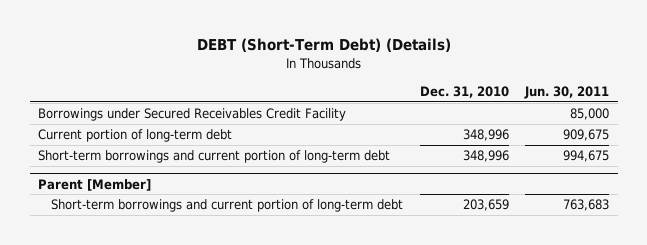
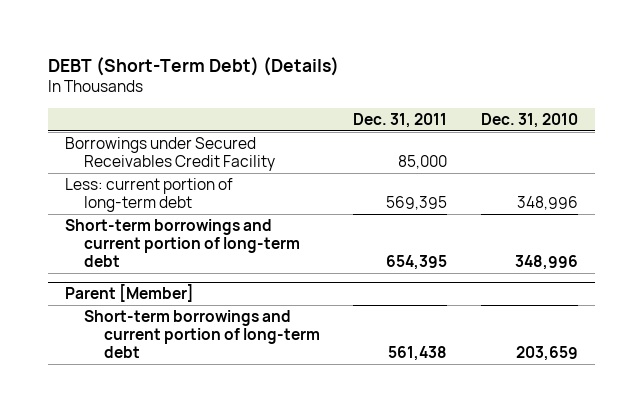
[524,86,610,100] Jun. 30, 2011 -> none
none -> [353,112,448,128] Dec. 31, 2011
[37,129,232,143] Current portion of long-term debt -> [65,178,234,213] Less: current portion of long-term debt

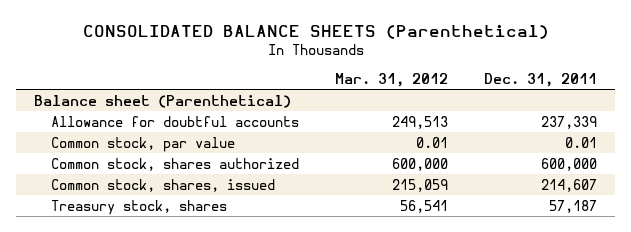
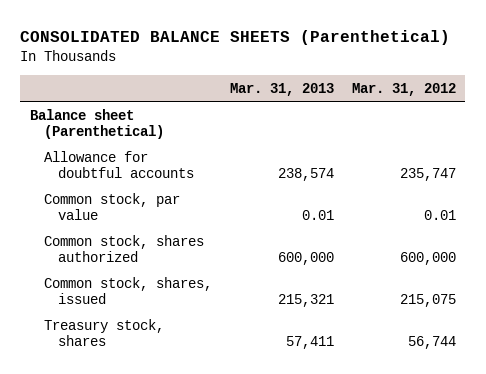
[484,73,598,88] Dec. 31, 2011 -> none
none -> [229,83,334,97] Mar. 31, 2013
[392,115,449,129] 249,513 -> [400,168,457,182] 235,747
[392,178,449,192] 215,059 -> [400,294,457,308] 215,075
[400,199,449,213] 56,541 -> [408,336,457,350] 56,744

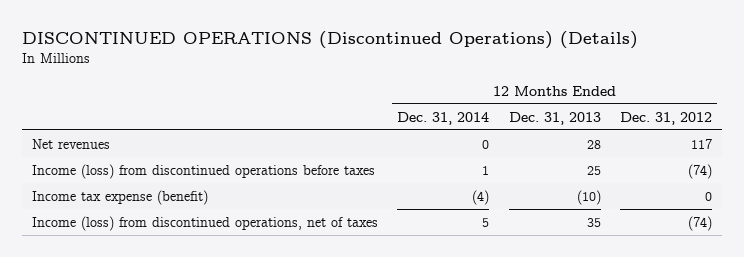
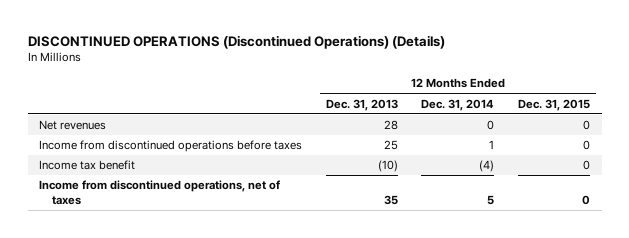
[619,111,712,125] Dec. 31, 2012 -> none
none -> [517,98,590,111] Dec. 31, 2015
[32,163,376,179] Income (loss) from discontinued operations before taxes -> [39,140,303,153] Income from discontinued operations before taxes
[32,189,209,205] Income tax expense (benefit) -> [39,160,136,171] Income tax benefit
[32,215,379,231] Income (loss) from discontinued operations, net of taxes -> [39,180,281,205] Income from discontinued operations, net of taxes

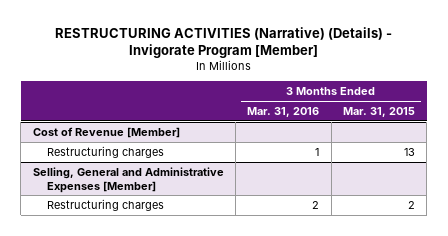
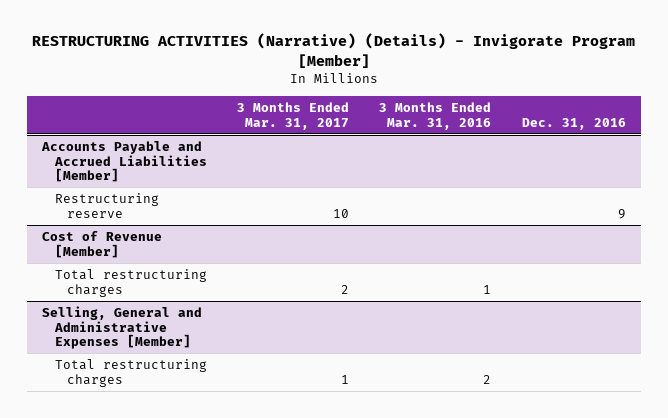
[342,107,415,118] Mar. 31, 2015 -> none
none -> [237,101,350,130] 3 Months Ended Mar. 31, 2017
none -> [521,117,626,130] Dec. 31, 2016
none -> [40,141,207,183] Accounts Payable and Accrued Liabilities [Member]
none -> [54,193,159,218] Restructuring reserve
[46,145,164,158] Restructuring charges -> [54,269,207,297] Total restructuring charges
[46,198,164,211] Restructuring charges -> [54,359,207,387] Total restructuring charges

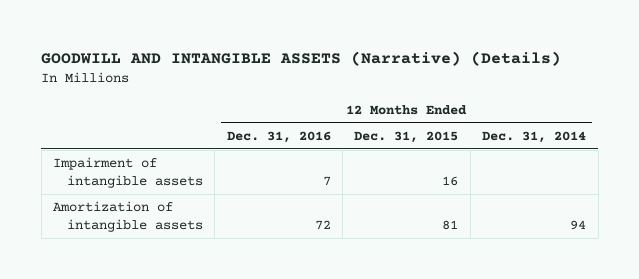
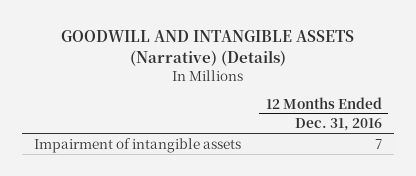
[354,130,459,143] Dec. 31, 2015 -> none
[482,130,587,143] Dec. 31, 2014 -> none
[53,201,203,232] Amortization of intangible assets -> none

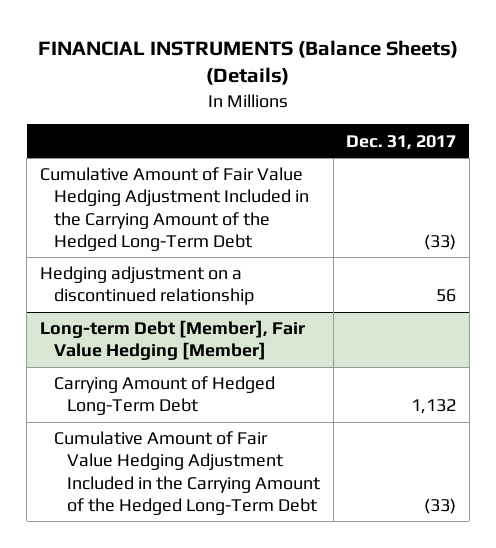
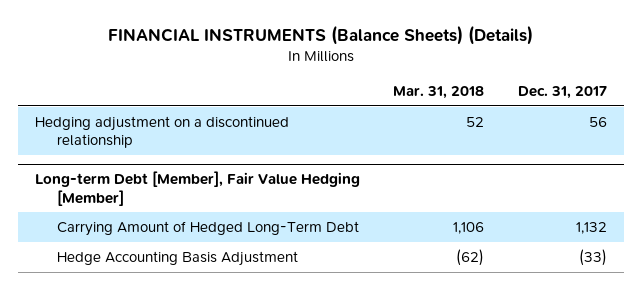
none -> [393,85,485,99] Mar. 31, 2018
[40,167,309,251] Cumulative Amount of Fair Value Hedging Adjustment Included in the Carrying Amount of the Hedged Long-Term Debt -> none
[53,431,321,515] Cumulative Amount of Fair Value Hedging Adjustment Included in the Carrying Amount of the Hedged Long-Term Debt -> [56,250,298,266] Hedge Accounting Basis Adjustment

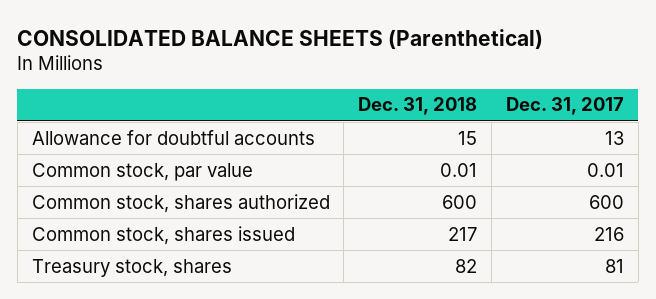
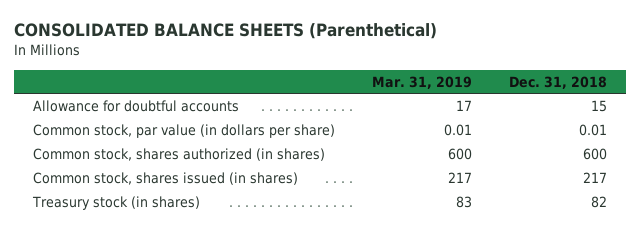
[505,97,624,116] Dec. 31, 2017 -> none
none -> [371,75,472,89] Mar. 31, 2019
[31,162,253,181] Common stock, par value -> [32,124,335,139] Common stock, par value (in dollars per share)
[31,193,330,213] Common stock, shares authorized -> [32,148,325,162] Common stock, shares authorized (in shares)
[31,225,295,245] Common stock, shares issued -> [32,172,298,186] Common stock, shares issued (in shares)
[31,258,232,277] Treasury stock, shares -> [31,196,200,211] Treasury stock (in shares)

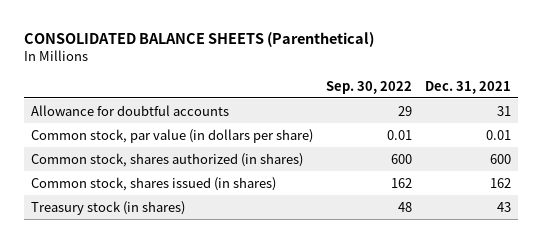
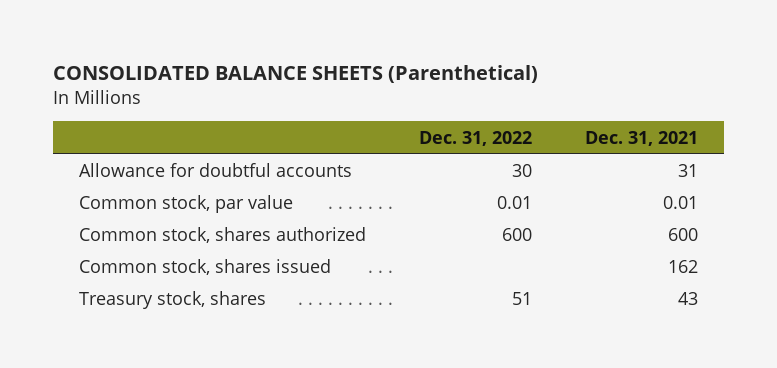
[325,80,412,94] Sep. 30, 2022 -> none
none -> [418,130,532,146] Dec. 31, 2022
[30,128,313,143] Common stock, par value (in dollars per share) -> [79,195,294,214] Common stock, par value
[30,152,303,167] Common stock, shares authorized (in shares) -> [79,227,367,244] Common stock, shares authorized
[30,176,276,191] Common stock, shares issued (in shares) -> [79,259,332,276] Common stock, shares issued
[30,200,185,215] Treasury stock (in shares) -> [79,291,267,310] Treasury stock, shares

